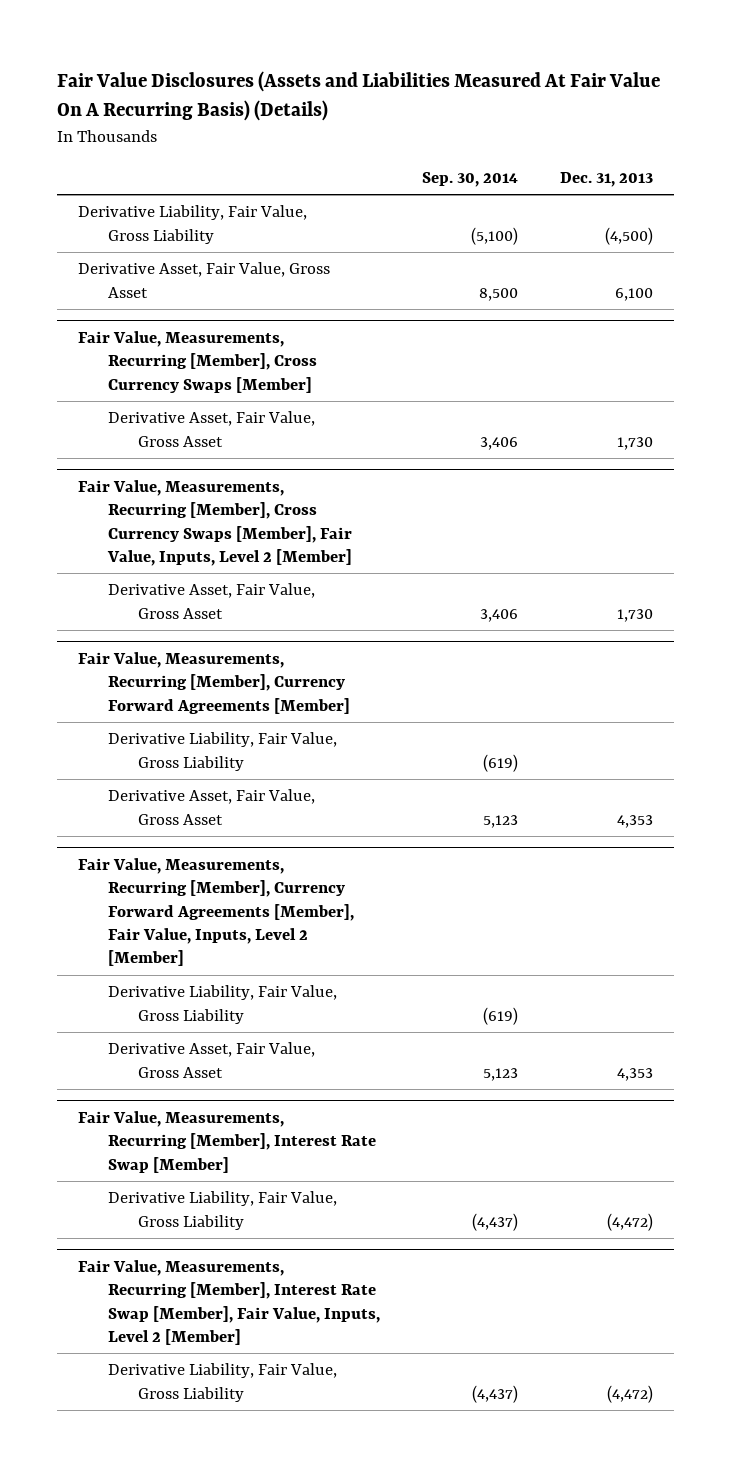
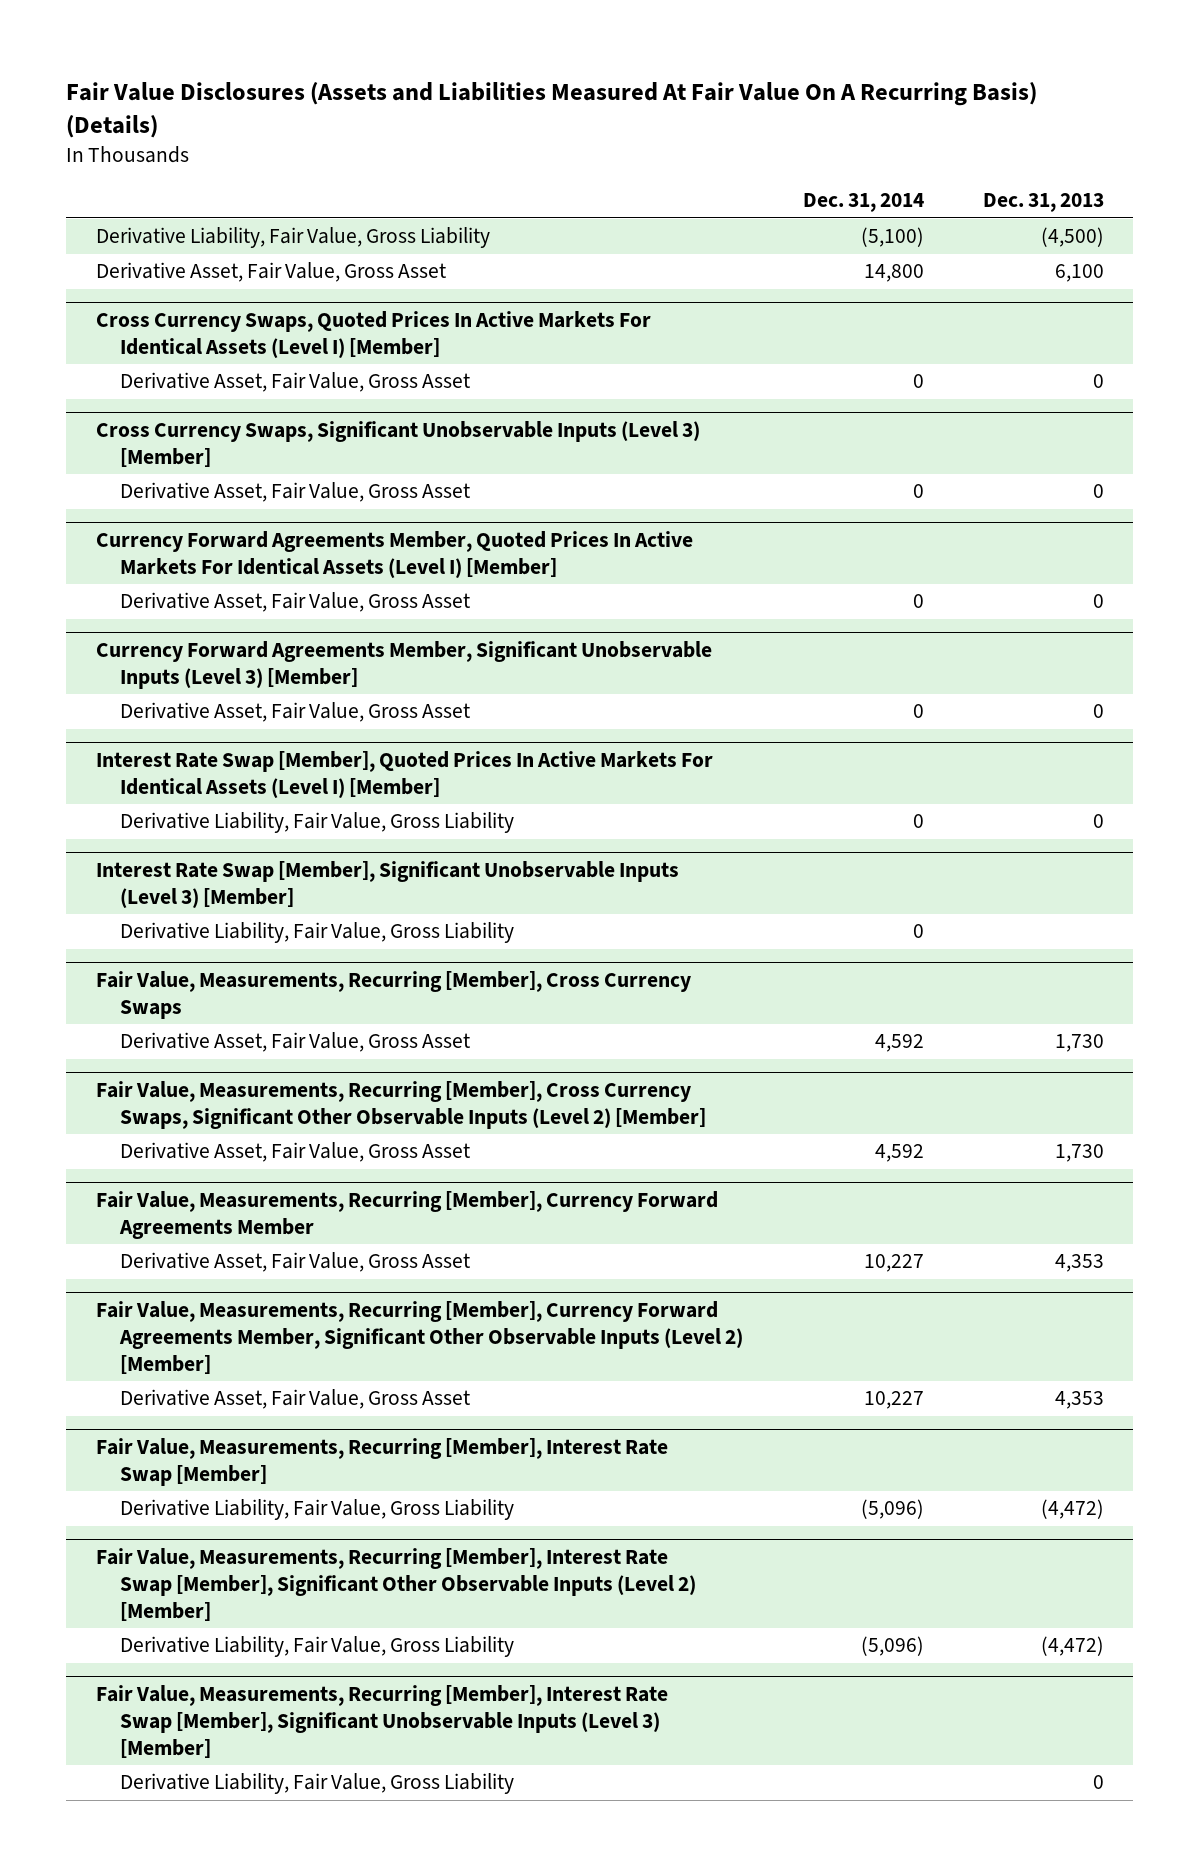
[422,171,519,187] Sep. 30, 2014 -> none
none -> [802,193,924,213] Dec. 31, 2014
none -> [96,310,652,358] Cross Currency Swaps, Quoted Prices In Active Markets For Identical Assets (Level I) [Member]
none -> [120,372,471,393] Derivative Asset, Fair Value, Gross Asset
none -> [96,420,701,467] Cross Currency Swaps, Significant Unobservable Inputs (Level 3) [Member]
none -> [120,482,471,503] Derivative Asset, Fair Value, Gross Asset
none -> [96,530,694,578] Currency Forward Agreements Member, Quoted Prices In Active Markets For Identical Assets (Level I) [Member]
none -> [120,592,471,613] Derivative Asset, Fair Value, Gross Asset
none -> [96,640,713,689] Currency Forward Agreements Member, Significant Unobservable Inputs (Level 3) [Member]
none -> [120,702,471,723] Derivative Asset, Fair Value, Gross Asset
none -> [96,750,714,798] Interest Rate Swap [Member], Quoted Prices In Active Markets For Identical Assets (Level I) [Member]
none -> [120,812,515,834] Derivative Liability, Fair Value, Gross Liability
none -> [96,860,680,908] Interest Rate Swap [Member], Significant Unobservable Inputs (Level 3) [Member]
none -> [120,922,515,944] Derivative Liability, Fair Value, Gross Liability
[77,330,318,393] Fair Value, Measurements, Recurring [Member], Cross Currency Swaps [Member] -> [96,970,692,1019] Fair Value, Measurements, Recurring [Member], Cross Currency Swaps
[77,479,353,567] Fair Value, Measurements, Recurring [Member], Cross Currency Swaps [Member], Fair Value, Inputs, Level 2 [Member] -> [96,1080,707,1129] Fair Value, Measurements, Recurring [Member], Cross Currency Swaps, Significant Other Observable Inputs (Level 2) [Member]
[108,732,338,771] Derivative Liability, Fair Value, Gross Liability -> none
[77,651,351,714] Fair Value, Measurements, Recurring [Member], Currency Forward Agreements [Member] -> [96,1190,719,1239] Fair Value, Measurements, Recurring [Member], Currency Forward Agreements Member
[108,985,338,1024] Derivative Liability, Fair Value, Gross Liability -> none
[77,857,355,967] Fair Value, Measurements, Recurring [Member], Currency Forward Agreements [Member], Fair Value, Inputs, Level 2 [Member] -> [96,1300,744,1374] Fair Value, Measurements, Recurring [Member], Currency Forward Agreements Member, Significant Other Observable Inputs (Level 2) [Member]
[77,1259,381,1346] Fair Value, Measurements, Recurring [Member], Interest Rate Swap [Member], Fair Value, Inputs, Level 2 [Member] -> [96,1547,697,1621] Fair Value, Measurements, Recurring [Member], Interest Rate Swap [Member], Significant Other Observable Inputs (Level 2) [Member]
none -> [96,1684,669,1758] Fair Value, Measurements, Recurring [Member], Interest Rate Swap [Member], Significant Unobservable Inputs (Level 3) [Member]
none -> [120,1773,515,1795] Derivative Liability, Fair Value, Gross Liability

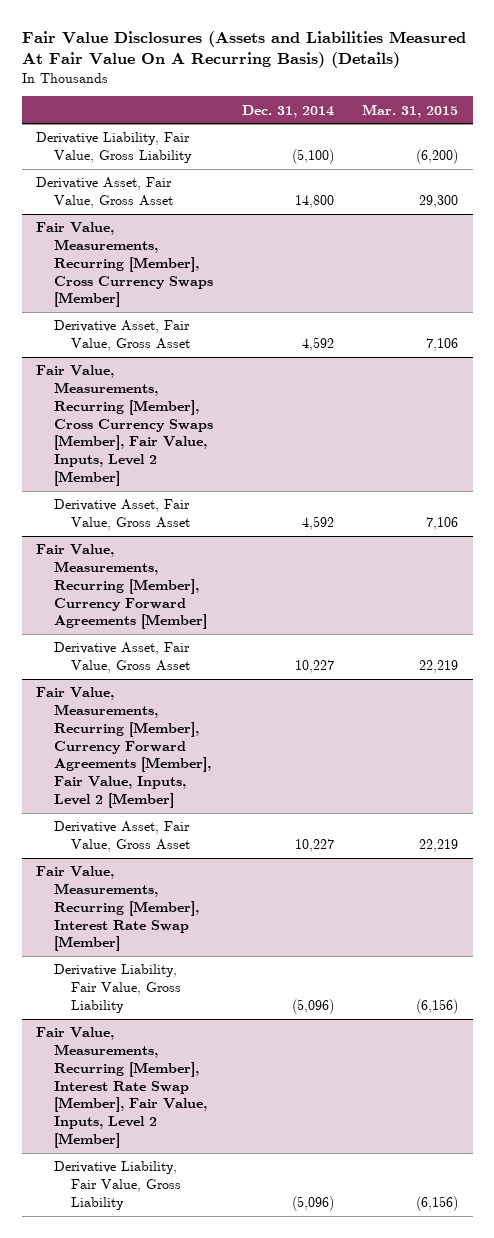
[982,193,1104,213] Dec. 31, 2013 -> none
none -> [362,103,459,118] Mar. 31, 2015
[96,310,652,358] Cross Currency Swaps, Quoted Prices In Active Markets For Identical Assets (Level I) [Member] -> none
[120,372,471,393] Derivative Asset, Fair Value, Gross Asset -> none
[96,420,701,467] Cross Currency Swaps, Significant Unobservable Inputs (Level 3) [Member] -> none
[120,482,471,503] Derivative Asset, Fair Value, Gross Asset -> none
[96,530,694,578] Currency Forward Agreements Member, Quoted Prices In Active Markets For Identical Assets (Level I) [Member] -> none
[120,592,471,613] Derivative Asset, Fair Value, Gross Asset -> none
[96,640,713,689] Currency Forward Agreements Member, Significant Unobservable Inputs (Level 3) [Member] -> none
[120,702,471,723] Derivative Asset, Fair Value, Gross Asset -> none
[96,750,714,798] Interest Rate Swap [Member], Quoted Prices In Active Markets For Identical Assets (Level I) [Member] -> none
[120,812,515,834] Derivative Liability, Fair Value, Gross Liability -> none
[96,860,680,908] Interest Rate Swap [Member], Significant Unobservable Inputs (Level 3) [Member] -> none
[120,922,515,944] Derivative Liability, Fair Value, Gross Liability -> none
[96,970,692,1019] Fair Value, Measurements, Recurring [Member], Cross Currency Swaps -> [36,222,213,308] Fair Value, Measurements, Recurring [Member], Cross Currency Swaps [Member]
[96,1080,707,1129] Fair Value, Measurements, Recurring [Member], Cross Currency Swaps, Significant Other Observable Inputs (Level 2) [Member] -> [36,365,213,487] Fair Value, Measurements, Recurring [Member], Cross Currency Swaps [Member], Fair Value, Inputs, Level 2 [Member]
[96,1190,719,1239] Fair Value, Measurements, Recurring [Member], Currency Forward Agreements Member -> [36,544,207,630] Fair Value, Measurements, Recurring [Member], Currency Forward Agreements [Member]
[96,1300,744,1374] Fair Value, Measurements, Recurring [Member], Currency Forward Agreements Member, Significant Other Observable Inputs (Level 2) [Member] -> [36,687,211,809] Fair Value, Measurements, Recurring [Member], Currency Forward Agreements [Member], Fair Value, Inputs, Level 2 [Member]
[96,1547,697,1621] Fair Value, Measurements, Recurring [Member], Interest Rate Swap [Member], Significant Other Observable Inputs (Level 2) [Member] -> [36,1027,207,1149] Fair Value, Measurements, Recurring [Member], Interest Rate Swap [Member], Fair Value, Inputs, Level 2 [Member]
[96,1684,669,1758] Fair Value, Measurements, Recurring [Member], Interest Rate Swap [Member], Significant Unobservable Inputs (Level 3) [Member] -> none
[120,1773,515,1795] Derivative Liability, Fair Value, Gross Liability -> none

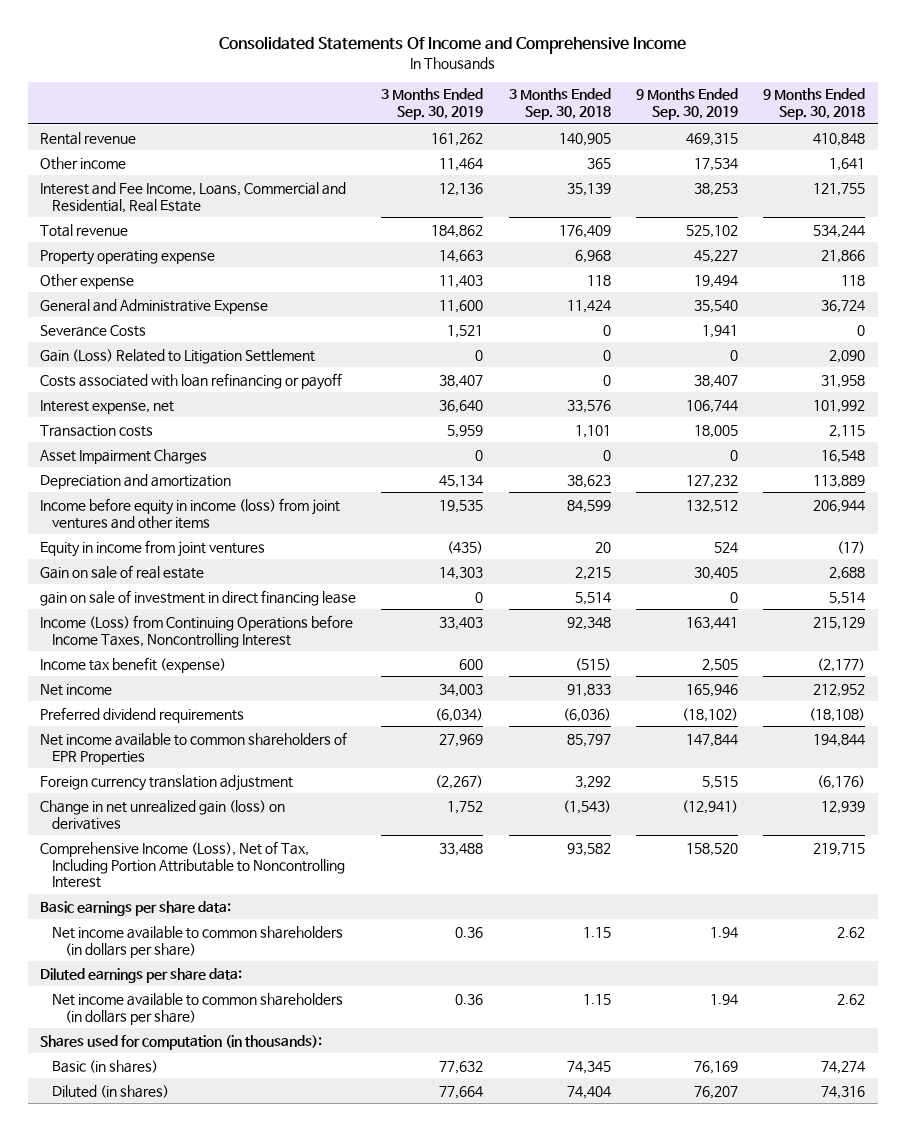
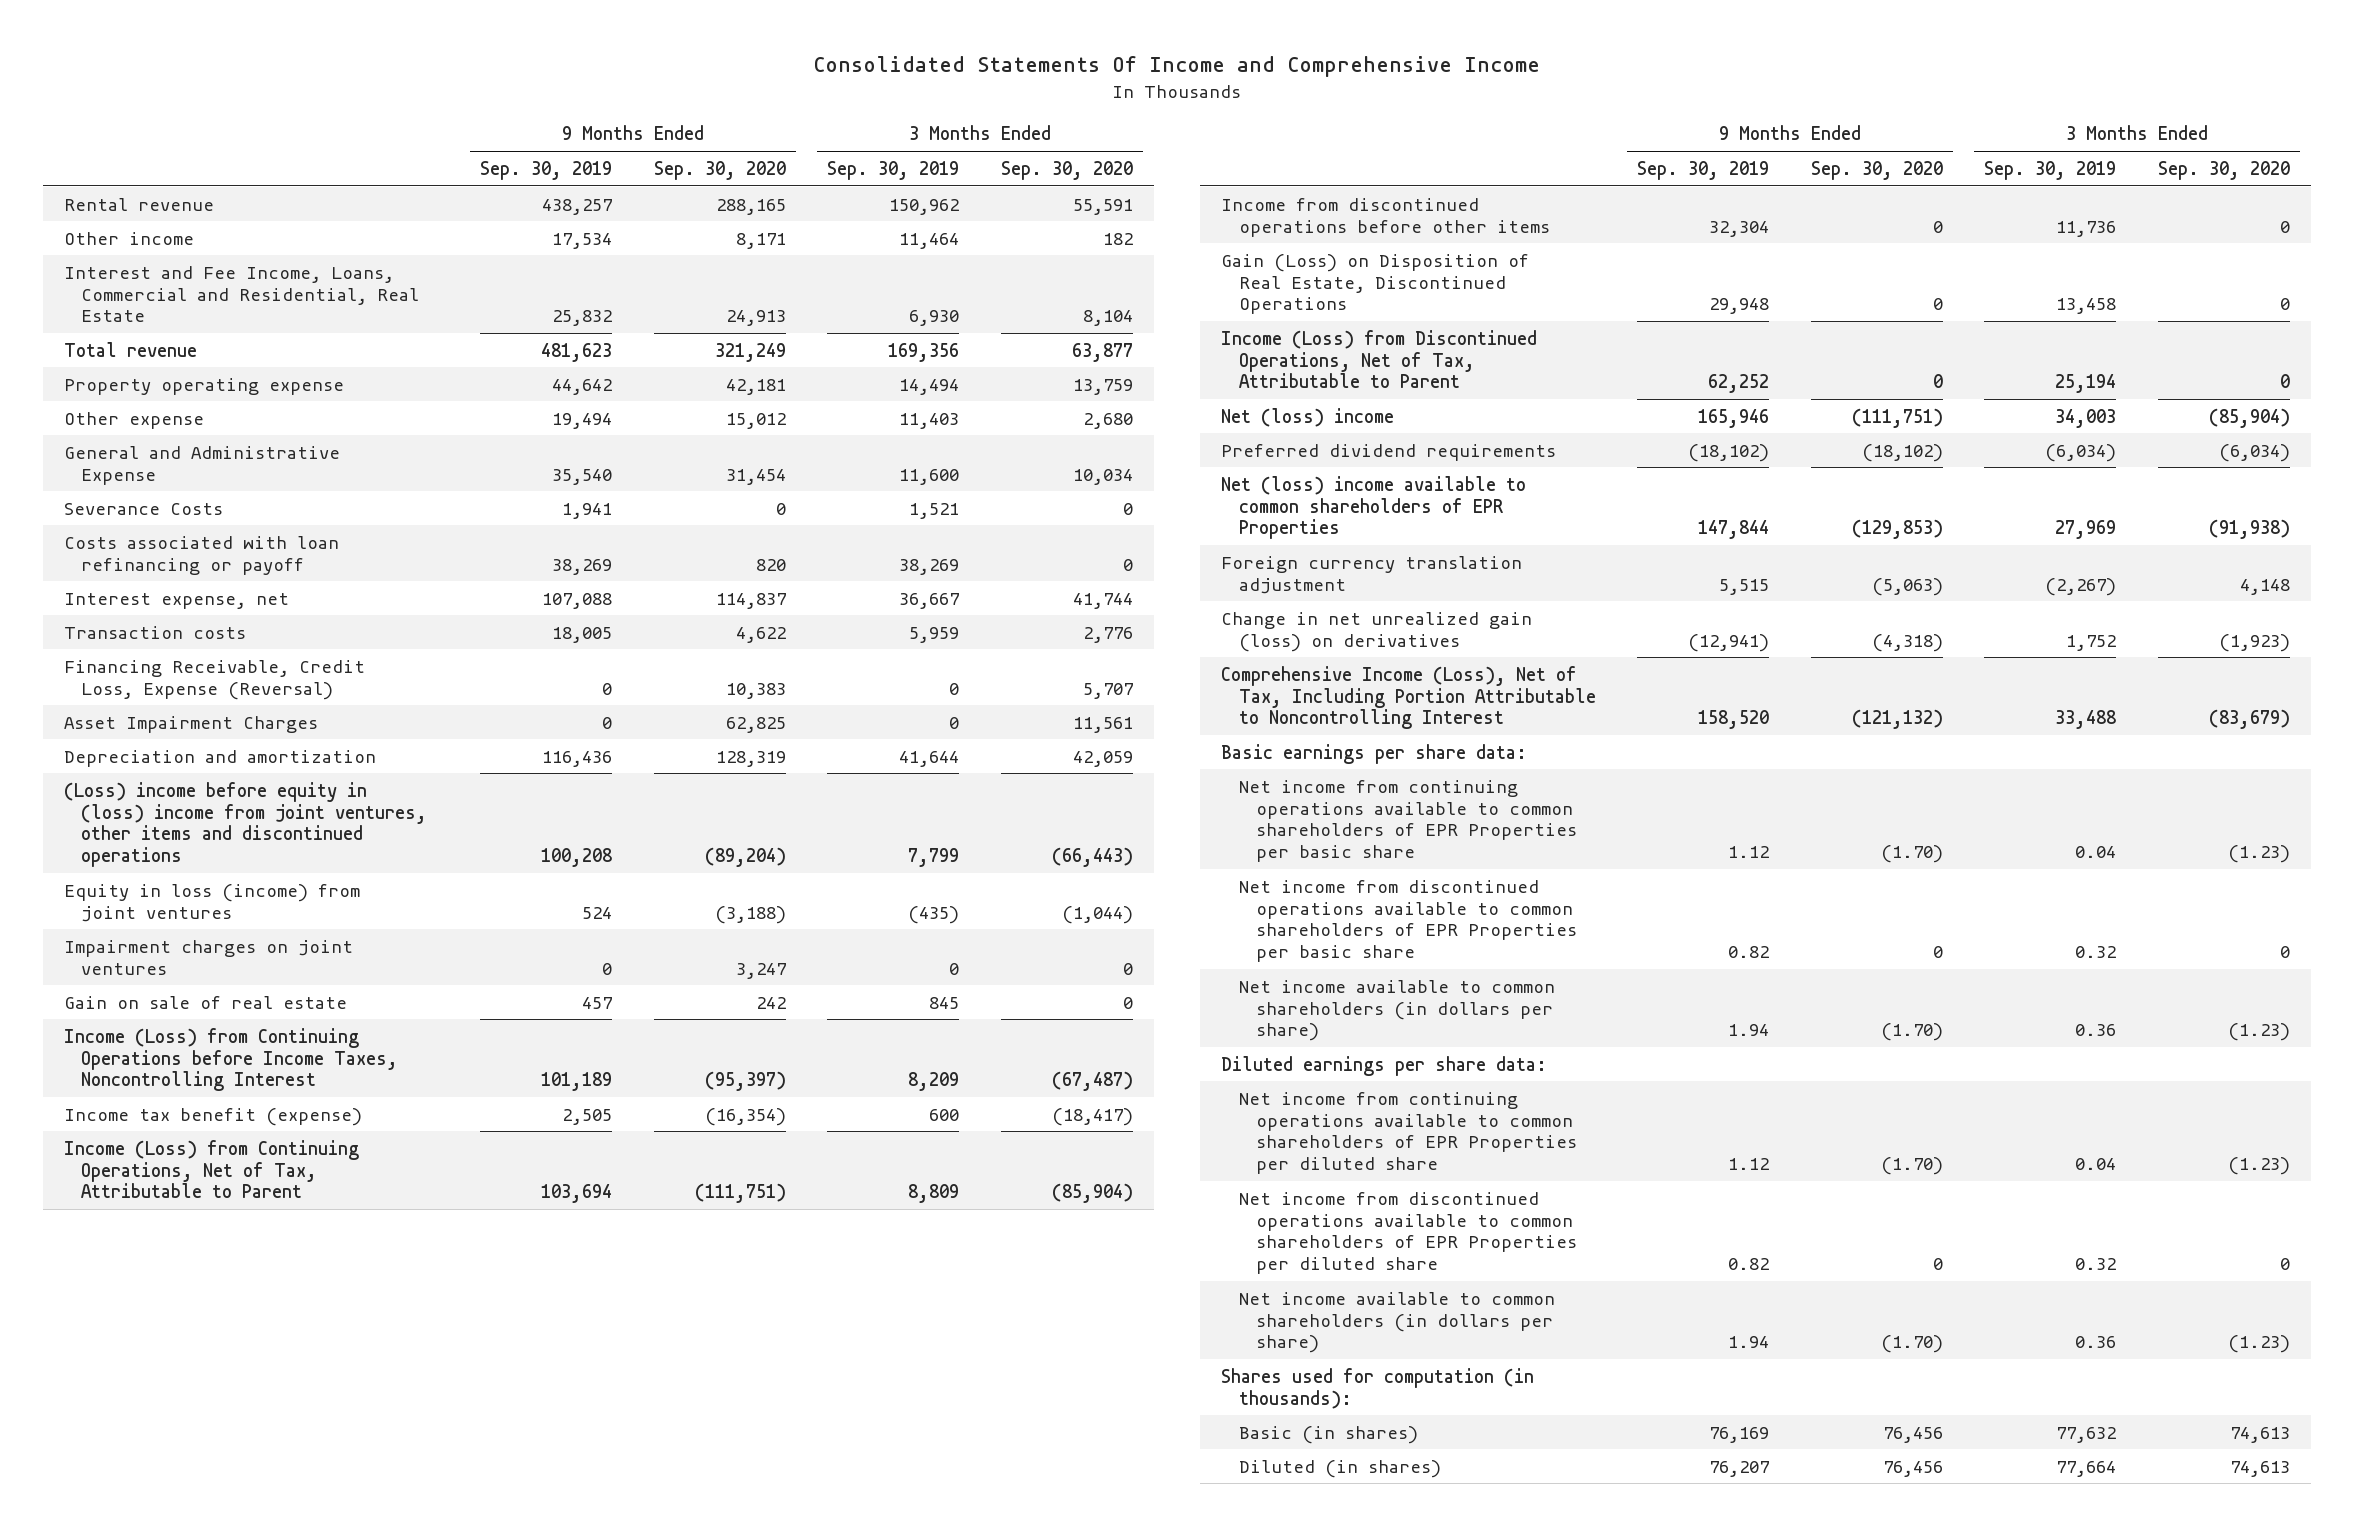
[508,88,611,121] 3 Months Ended Sep. 30, 2018 -> none
[763,88,866,121] 9 Months Ended Sep. 30, 2018 -> none
none -> [653,160,786,180] Sep. 30, 2020
none -> [1000,160,1133,180] Sep. 30, 2020
[431,132,484,146] 161,262 -> [889,198,960,215] 150,962
[685,132,738,146] 469,315 -> [542,198,613,215] 438,257
[439,182,484,196] 12,136 -> [909,310,960,327] 6,930
[693,182,738,196] 38,253 -> [552,310,613,327] 25,832
[431,224,484,238] 184,862 -> [888,342,960,362] 169,356
[685,224,738,238] 525,102 -> [541,342,613,362] 481,623
[439,249,484,263] 14,663 -> [899,378,960,395] 14,494
[693,249,738,263] 45,227 -> [552,378,613,395] 44,642
[40,348,316,364] Gain (Loss) Related to Litigation Settlement -> none
[439,374,484,388] 38,407 -> [899,558,960,575] 38,269
[693,374,738,388] 38,407 -> [552,558,613,575] 38,269
[439,399,484,413] 36,640 -> [899,592,960,609] 36,667
[685,399,738,413] 106,744 -> [542,592,613,609] 107,088
none -> [64,659,366,700] Financing Receivable, Credit Loss, Expense (Reversal)
[40,589,357,606] gain on sale of investment in direct financing lease -> none
[439,474,484,488] 45,134 -> [899,750,960,767] 41,644
[685,474,738,488] 127,232 -> [542,750,613,767] 116,436
[40,497,341,529] Income before equity in income (loss) from joint ventures and other items -> [64,781,428,868] (Loss) income before equity in (loss) income from joint ventures, other items and discontinued operations
[439,499,484,513] 19,535 -> [908,848,960,868] 7,799
[685,499,738,513] 132,512 -> [541,848,613,868] 100,208
[40,539,266,557] Equity in income from joint ventures -> [64,883,361,922] Equity in loss (income) from joint ventures
none -> [64,939,354,975] Impairment charges on joint ventures
[439,566,484,580] 14,303 -> [929,996,960,1009] 845
[693,566,738,580] 30,405 -> [582,996,613,1009] 457
[439,616,484,630] 33,403 -> [908,1072,960,1092] 8,209
[685,616,738,630] 163,441 -> [541,1072,613,1092] 101,189
none -> [64,1139,360,1199] Income (Loss) from Continuing Operations, Net of Tax, Attributable to Parent
none -> [1221,197,1550,237] Income from discontinued operations before other items
none -> [1221,253,1530,315] Gain (Loss) on Disposition of Real Estate, Discontinued Operations
none -> [1221,329,1538,389] Income (Loss) from Discontinued Operations, Net of Tax, Attributable to Parent
[40,683,113,696] Net income -> [1221,407,1395,427] Net (loss) income
[40,731,348,765] Net income available to common shareholders of EPR Properties -> [1221,475,1527,540] Net (loss) income available to common shareholders of EPR Properties
none -> [1238,779,1577,863] Net income from continuing operations available to common shareholders of EPR Properties per basic share
none -> [1238,879,1577,963] Net income from discontinued operations available to common shareholders of EPR Properties per basic share
none -> [1238,1091,1577,1175] Net income from continuing operations available to common shareholders of EPR Properties per diluted share
none -> [1238,1191,1577,1275] Net income from discontinued operations available to common shareholders of EPR Properties per diluted share

